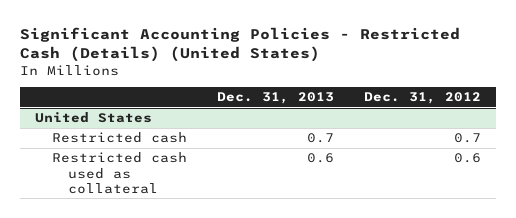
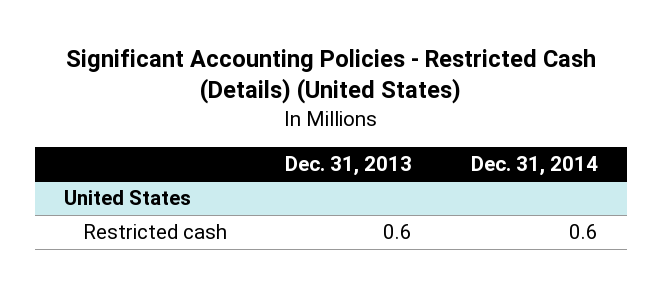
[363,92,481,105] Dec. 31, 2012 -> none
none -> [470,155,598,176] Dec. 31, 2014
[51,152,187,194] Restricted cash used as collateral -> none
[306,133,334,144] 0.7 -> [383,224,413,240] 0.6

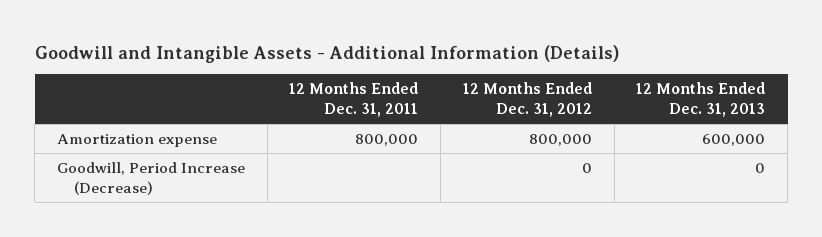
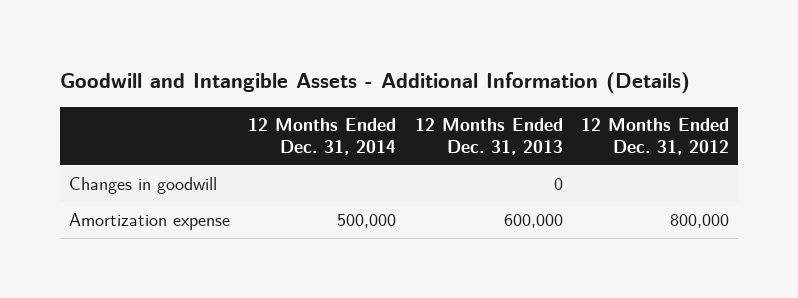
[289,82,419,118] 12 Months Ended Dec. 31, 2011 -> none
none -> [248,117,397,155] 12 Months Ended Dec. 31, 2014
none -> [69,177,218,195] Changes in goodwill
[56,161,245,195] Goodwill, Period Increase (Decrease) -> none

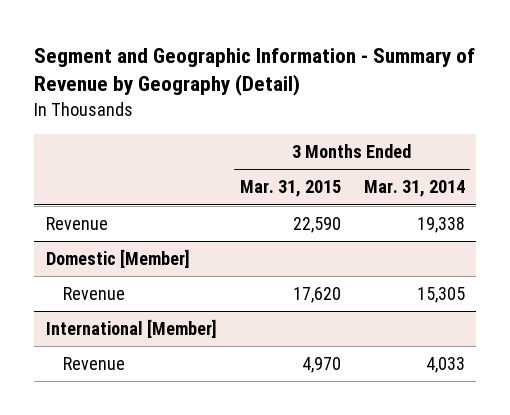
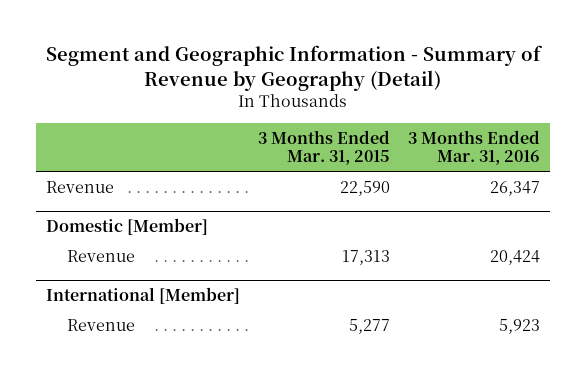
[363,180,465,198] Mar. 31, 2014 -> none
none -> [408,129,541,166] 3 Months Ended Mar. 31, 2016
[292,287,341,304] 17,620 -> [341,249,390,265] 17,313
[301,357,341,374] 4,970 -> [348,318,390,334] 5,277

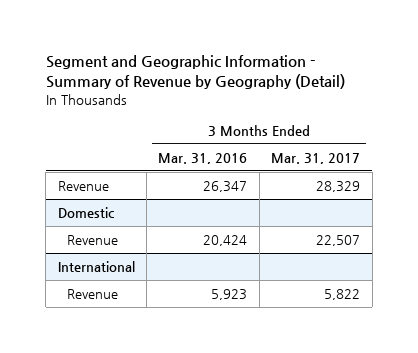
[257,129,390,166] 3 Months Ended Mar. 31, 2015 -> none
none -> [271,152,361,164] Mar. 31, 2017
[45,217,208,235] Domestic [Member] -> [57,207,114,219] Domestic
[45,286,240,304] International [Member] -> [57,261,135,273] International

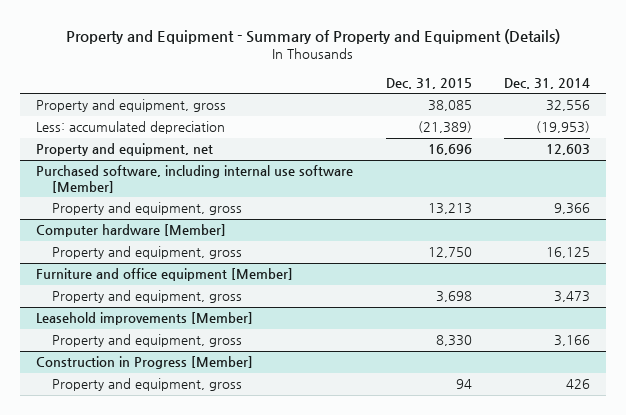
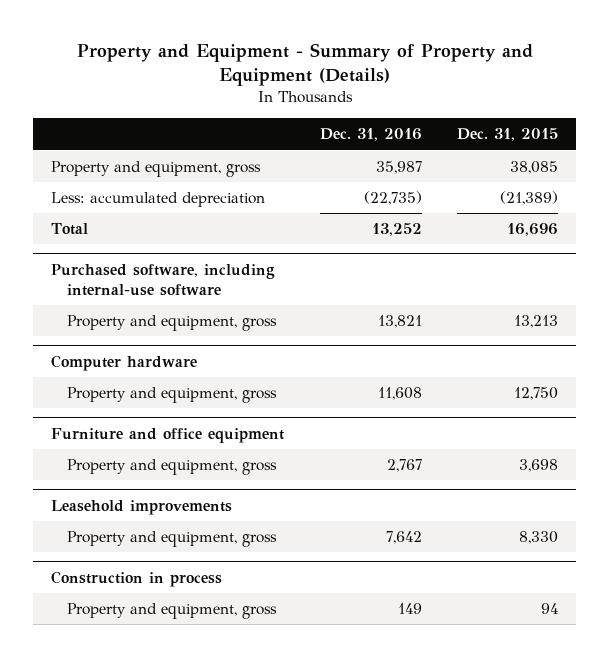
[503,77,590,89] Dec. 31, 2014 -> none
none -> [319,128,422,142] Dec. 31, 2016
[36,143,214,157] Property and equipment, net -> [50,223,88,236] Total
[36,165,354,193] Purchased software, including internal use software [Member] -> [50,264,275,296] Purchased software, including internal-use software
[36,224,227,238] Computer hardware [Member] -> [50,355,197,372] Computer hardware
[36,268,294,282] Furniture and office equipment [Member] -> [50,428,284,444] Furniture and office equipment
[36,312,254,326] Leasehold improvements [Member] -> [50,500,232,516] Leasehold improvements
[36,356,254,370] Construction in Progress [Member] -> [50,571,222,588] Construction in process

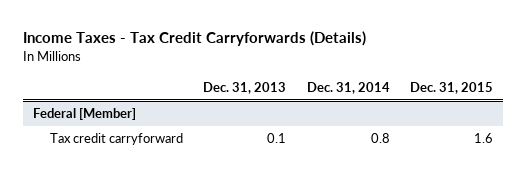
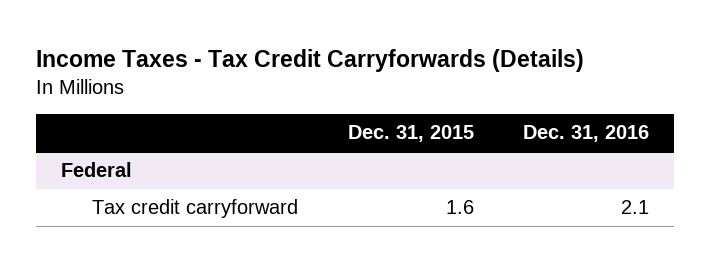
[203,81,287,94] Dec. 31, 2013 -> none
[306,81,390,94] Dec. 31, 2014 -> none
none -> [523,125,650,143] Dec. 31, 2016
[32,108,136,121] Federal [Member] -> [60,162,132,178] Federal

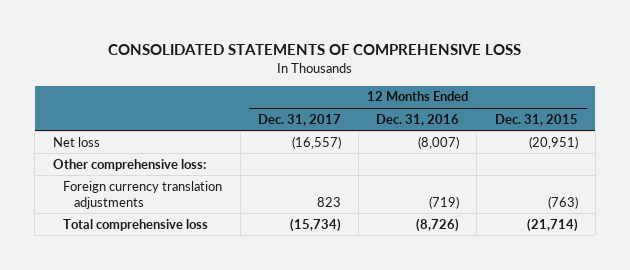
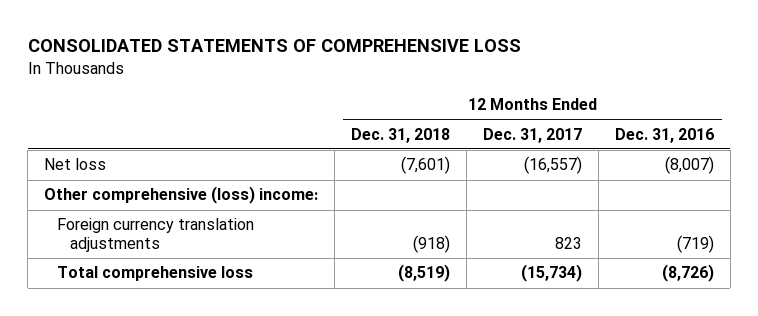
[494,113,578,126] Dec. 31, 2015 -> none
none -> [351,127,451,143] Dec. 31, 2018
[52,158,206,171] Other comprehensive loss: -> [44,186,319,205] Other comprehensive (loss) income:

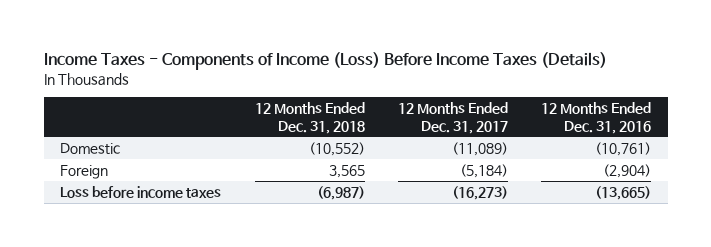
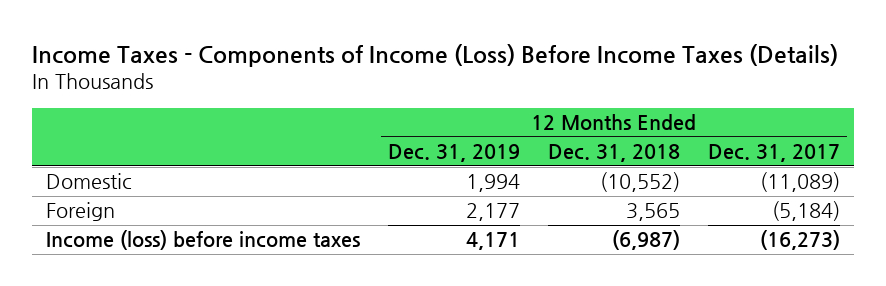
[541,102,652,134] 12 Months Ended Dec. 31, 2016 -> none
none -> [388,143,521,162] Dec. 31, 2019
[60,185,222,198] Loss before income taxes -> [46,230,361,251] Income (loss) before income taxes

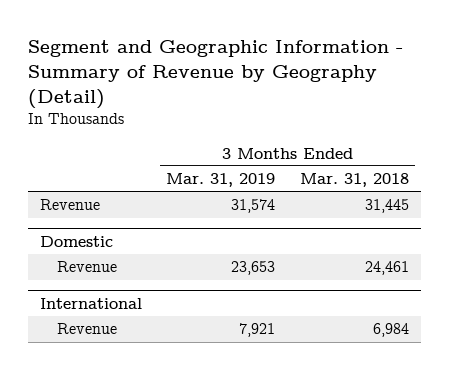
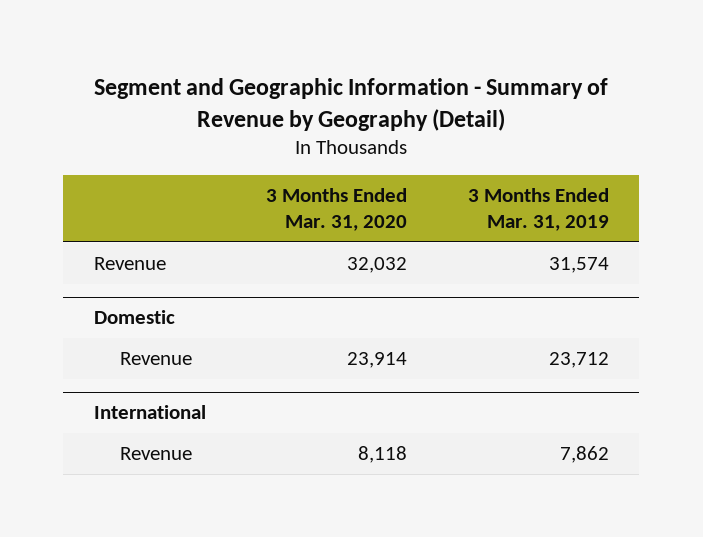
[299,173,409,188] Mar. 31, 2018 -> none
none -> [266,187,408,232] 3 Months Ended Mar. 31, 2020
[231,261,276,276] 23,653 -> [548,352,609,369] 23,712
[239,323,276,338] 7,921 -> [559,446,609,464] 7,862

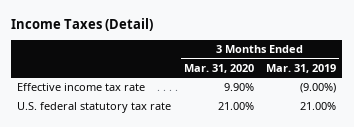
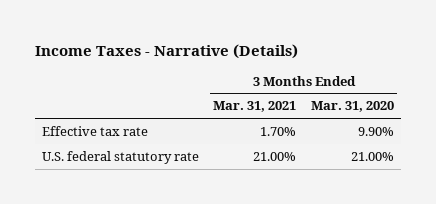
[11,17,154,31] Income Taxes (Detail) -> [34,43,298,59] Income Taxes - Narrative (Details)
[266,63,337,73] Mar. 31, 2019 -> none
none -> [213,101,297,113] Mar. 31, 2021
[17,83,146,92] Effective income tax rate -> [42,126,149,137] Effective tax rate
[17,102,172,114] U.S. federal statutory tax rate -> [42,151,200,165] U.S. federal statutory rate

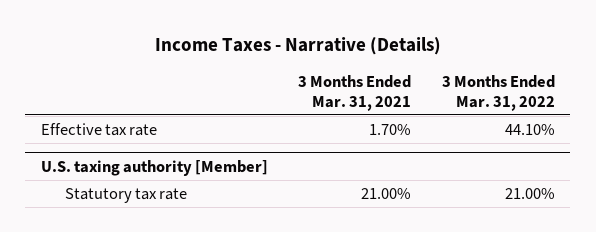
[310,101,394,113] Mar. 31, 2020 -> none
none -> [441,75,555,111] 3 Months Ended Mar. 31, 2022
none -> [40,159,268,176] U.S. taxing authority [Member]
[42,151,200,165] U.S. federal statutory rate -> [64,188,187,204] Statutory tax rate

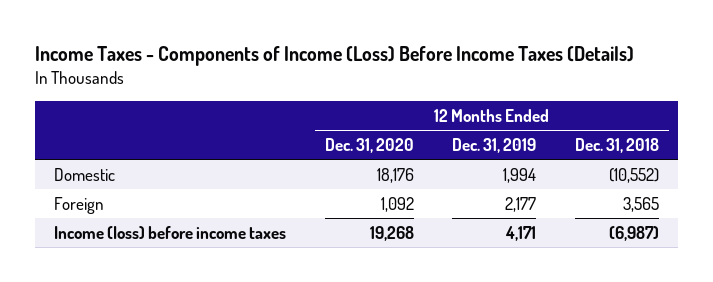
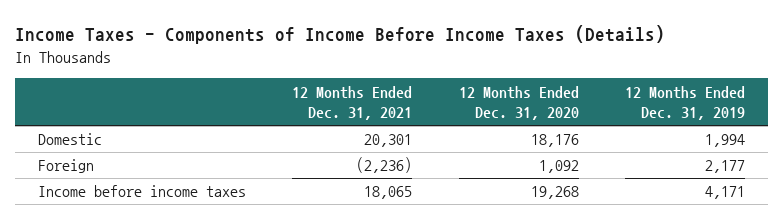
[34,46,634,67] Income Taxes - Components of Income (Loss) Before Income Taxes (Details) -> [15,25,666,45] Income Taxes - Components of Income Before Income Taxes (Details)
[575,137,660,153] Dec. 31, 2018 -> none
none -> [292,85,413,121] 12 Months Ended Dec. 31, 2021
[54,225,287,239] Income (loss) before income taxes -> [38,185,247,198] Income before income taxes

